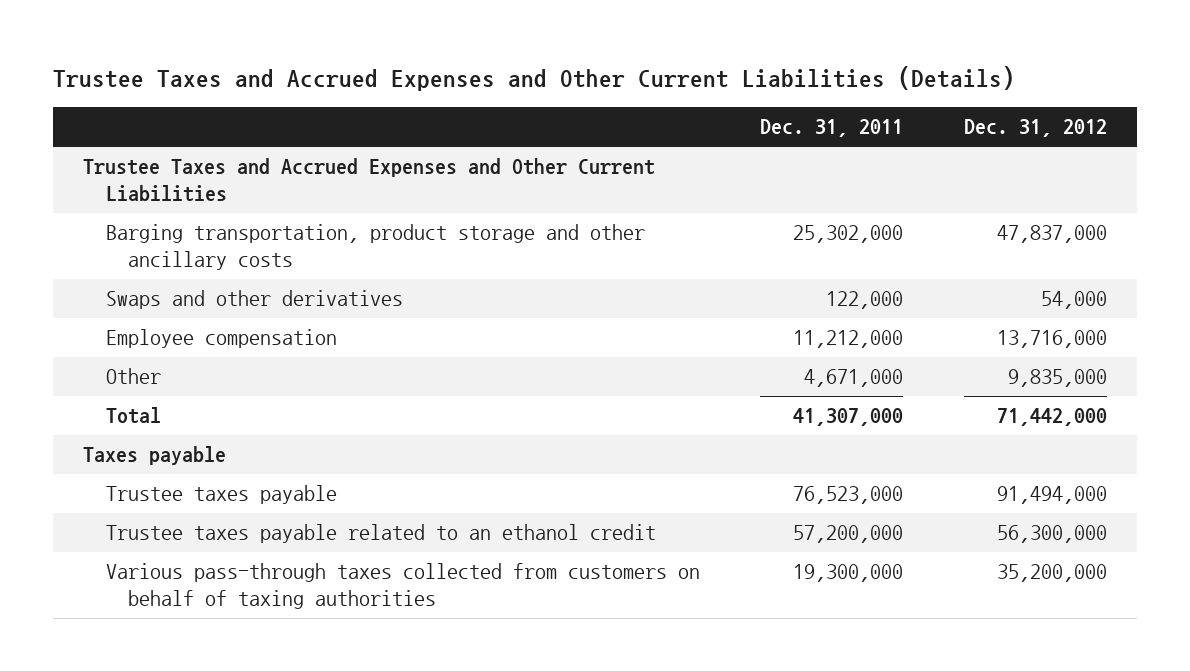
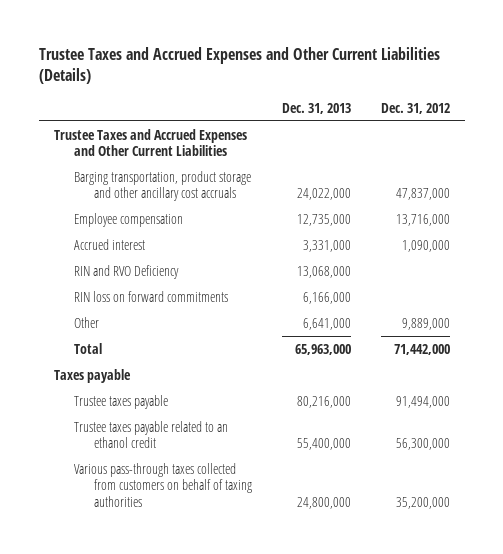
[760,119,904,138] Dec. 31, 2011 -> none
none -> [281,102,351,114] Dec. 31, 2013
[105,290,403,310] Swaps and other derivatives -> none
[105,224,645,271] Barging transportation, product storage and other ancillary costs -> [73,170,251,202] Barging transportation, product storage and other ancillary cost accruals
none -> [73,238,145,250] Accrued interest
none -> [73,264,179,279] RIN and RVO Deficiency
none -> [73,290,228,302] RIN loss on forward commitments
[1007,369,1107,388] 9,835,000 -> [401,317,450,330] 9,889,000

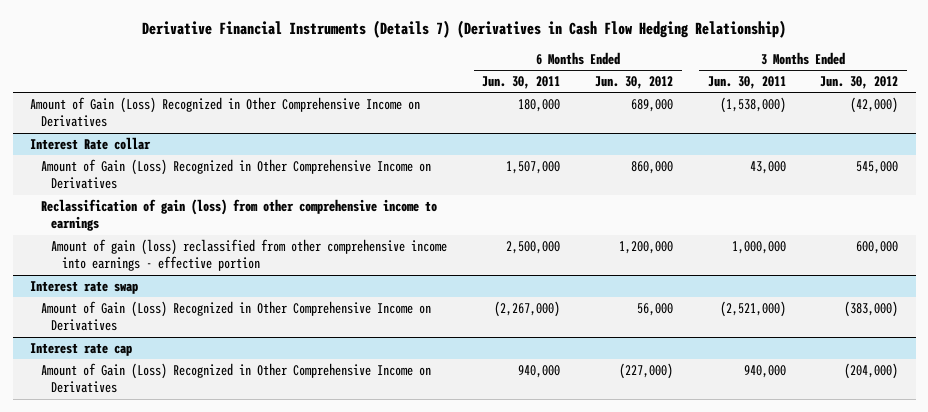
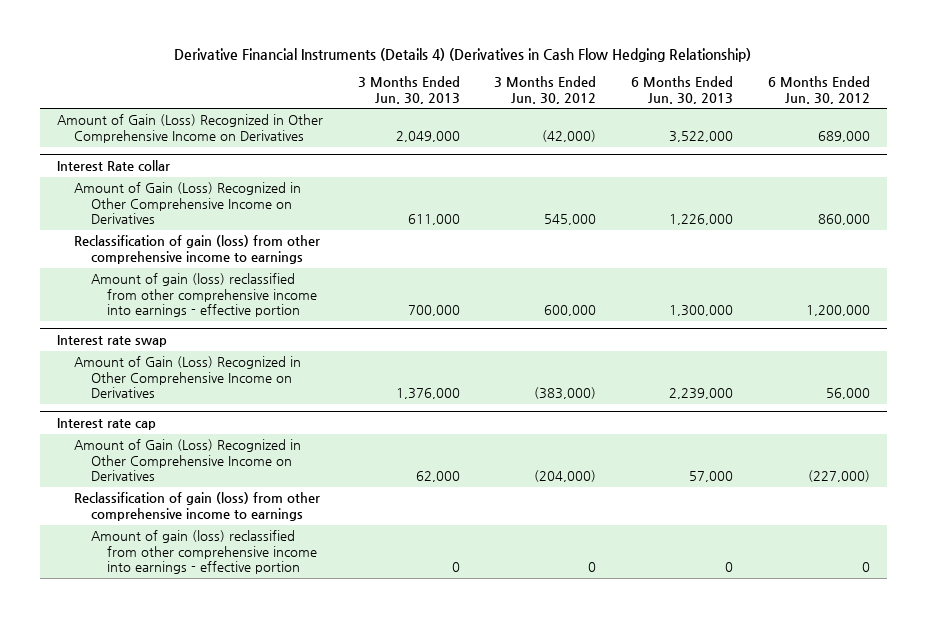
[142,20,787,39] Derivative Financial Instruments (Details 7) (Derivatives in Cash Flow Hedging Relationship) -> [174,47,752,62] Derivative Financial Instruments (Details 4) (Derivatives in Cash Flow Hedging Relationship)
[482,76,561,90] Jun. 30, 2011 -> none
[707,76,786,90] Jun. 30, 2011 -> none
none -> [357,76,460,104] 3 Months Ended Jun. 30, 2013
none -> [631,76,734,104] 6 Months Ended Jun. 30, 2013
none -> [73,492,320,521] Reclassification of gain (loss) from other comprehensive income to earnings
none -> [90,530,318,575] Amount of gain (loss) reclassified from other comprehensive income into earnings - effective portion

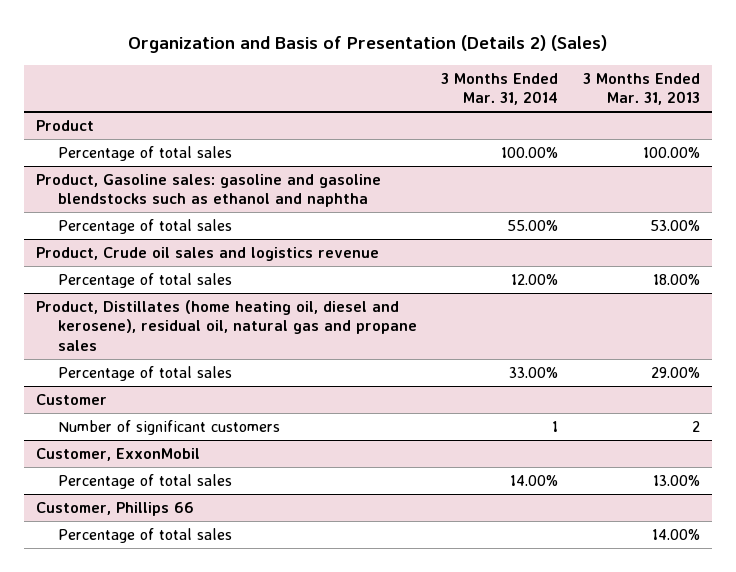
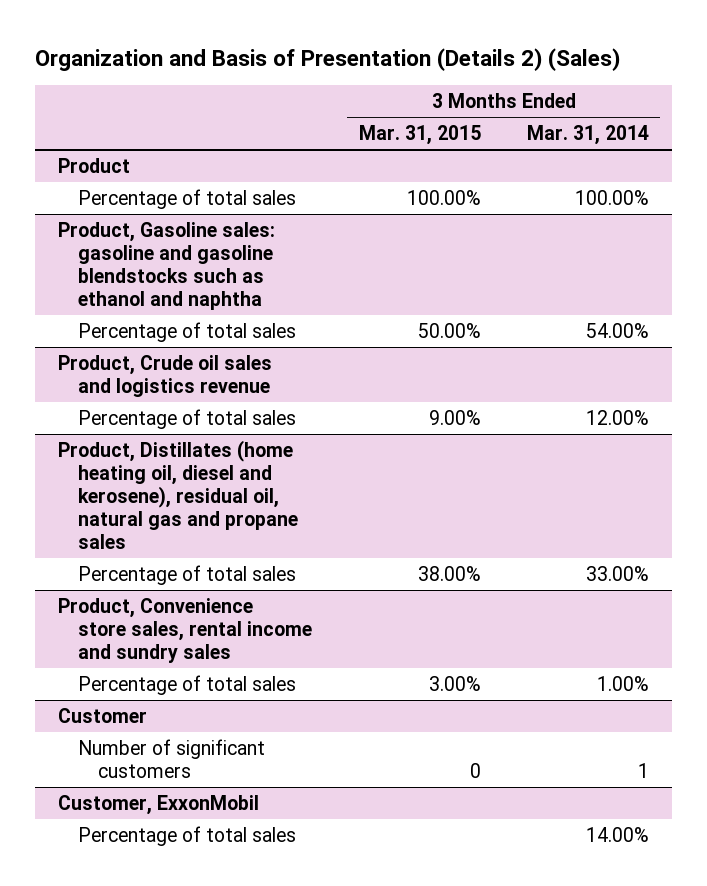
[582,73,700,106] 3 Months Ended Mar. 31, 2013 -> none
none -> [358,125,481,146] Mar. 31, 2015
[507,219,559,231] 55.00% -> [585,322,649,338] 54.00%
none -> [58,597,313,664] Product, Convenience store sales, rental income and sundry sales
none -> [78,674,297,695] Percentage of total sales
[35,501,194,516] Customer, Phillips 66 -> none
[57,527,232,543] Percentage of total sales -> none

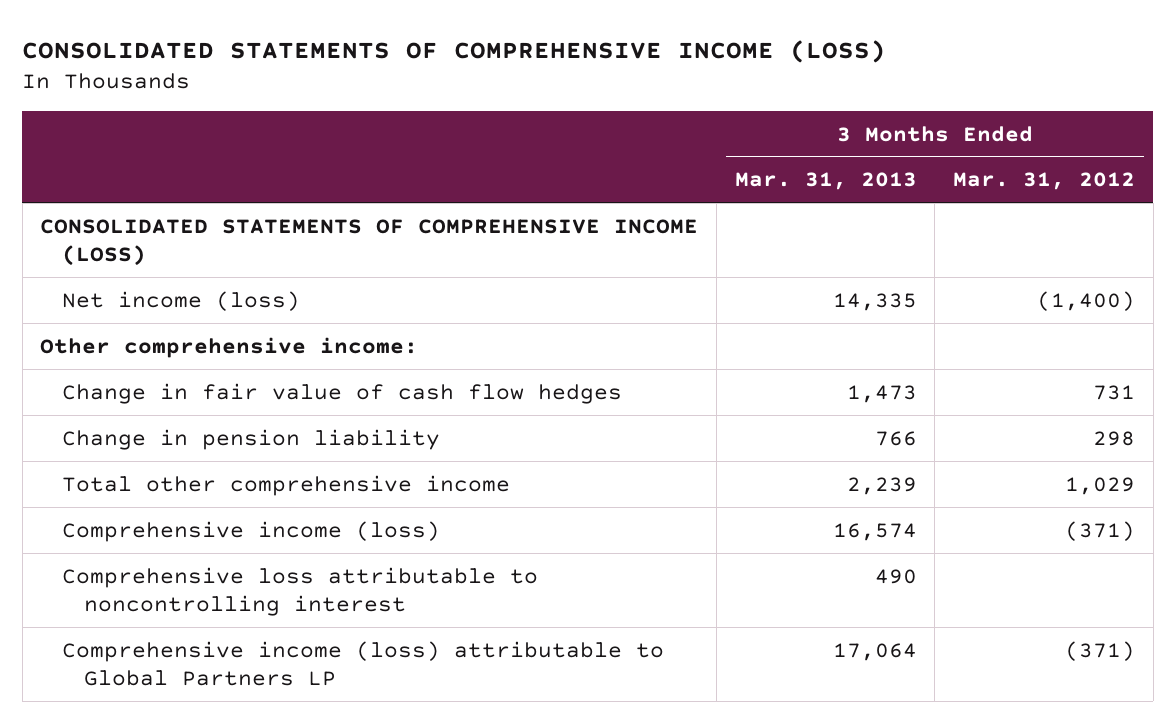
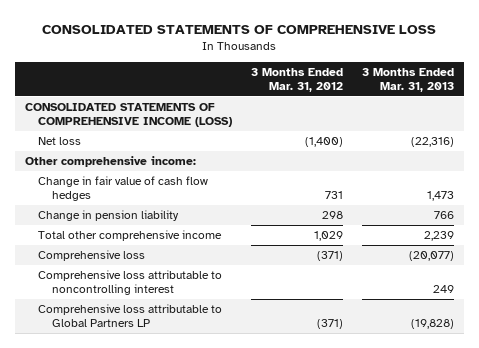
[22,39,887,63] CONSOLIDATED STATEMENTS OF COMPREHENSIVE INCOME (LOSS) -> [42,24,437,34] CONSOLIDATED STATEMENTS OF COMPREHENSIVE LOSS
[62,290,301,311] Net income (loss) -> [38,137,82,146] Net loss
[832,292,917,311] 14,335 -> [411,137,455,148] (22,316)
[62,520,441,542] Comprehensive income (loss) -> [38,250,146,262] Comprehensive loss
[832,522,917,541] 16,574 -> [409,251,455,262] (20,077)
[874,568,917,584] 490 -> [433,285,455,294] 249
[62,640,665,686] Comprehensive income (loss) attributable to Global Partners LP -> [38,304,223,328] Comprehensive loss attributable to Global Partners LP
[832,642,917,661] 17,064 -> [411,319,455,330] (19,828)

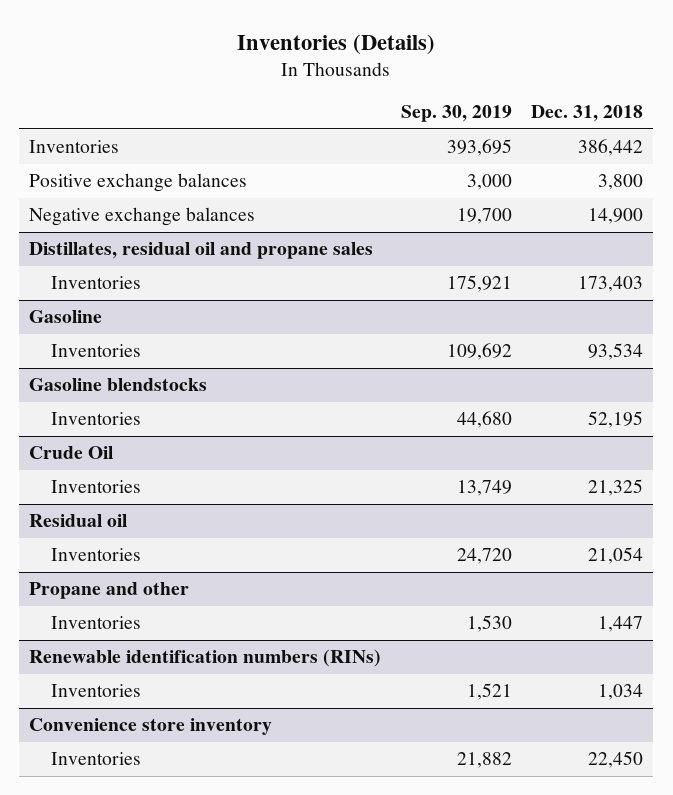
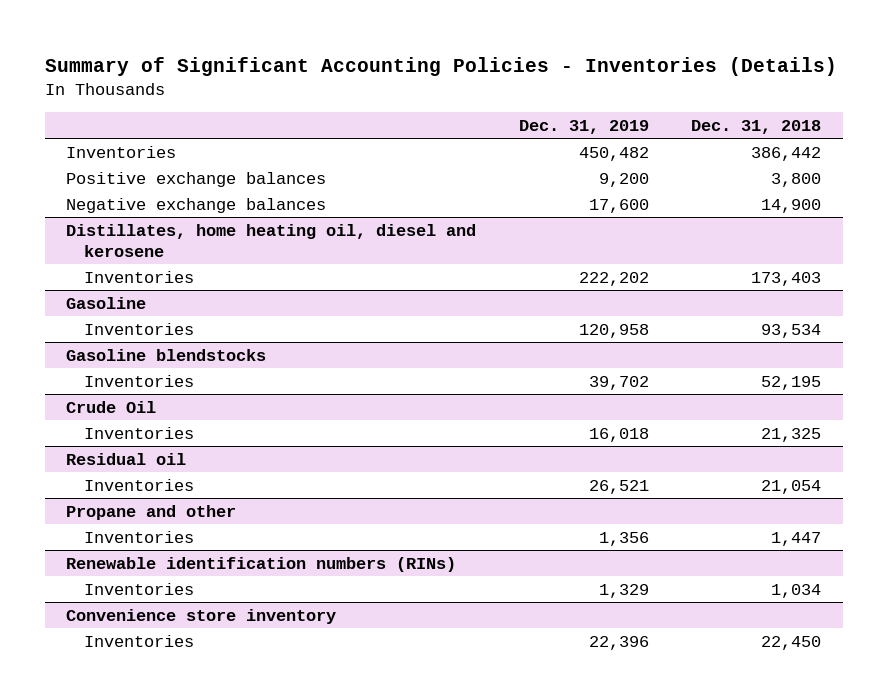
[237,33,436,54] Inventories (Details) -> [45,56,838,76] Summary of Significant Accounting Policies - Inventories (Details)
[400,105,512,123] Sep. 30, 2019 -> none
none -> [518,119,649,134] Dec. 31, 2019
[29,242,374,260] Distillates, residual oil and propane sales -> [66,223,477,257] Distillates, home heating oil, diesel and kerosene

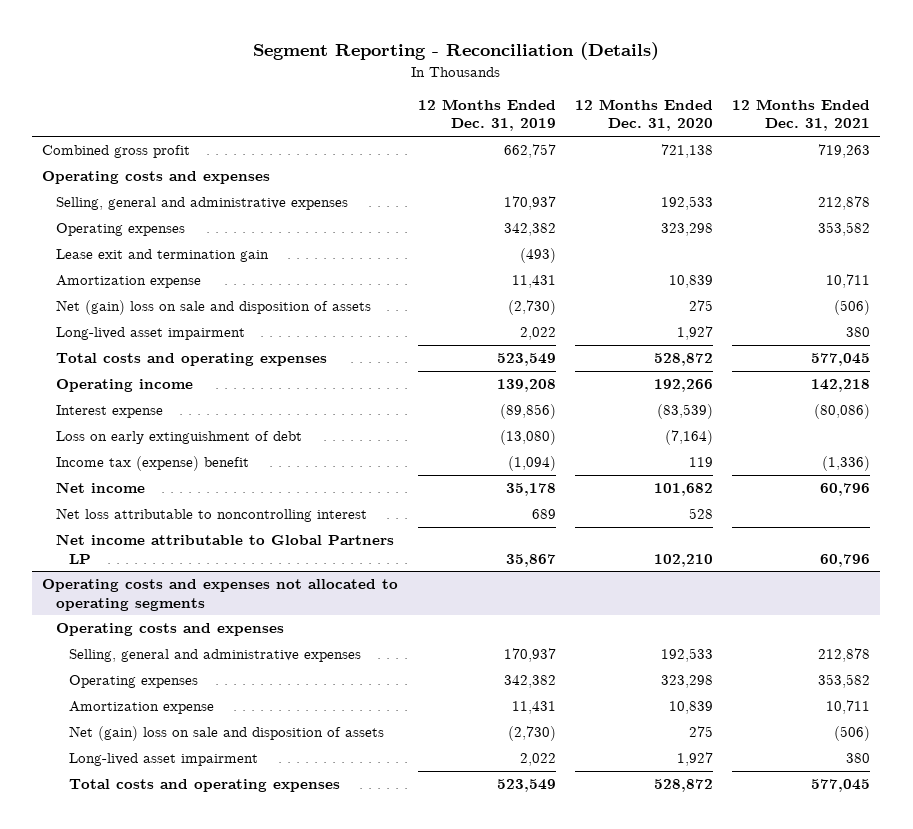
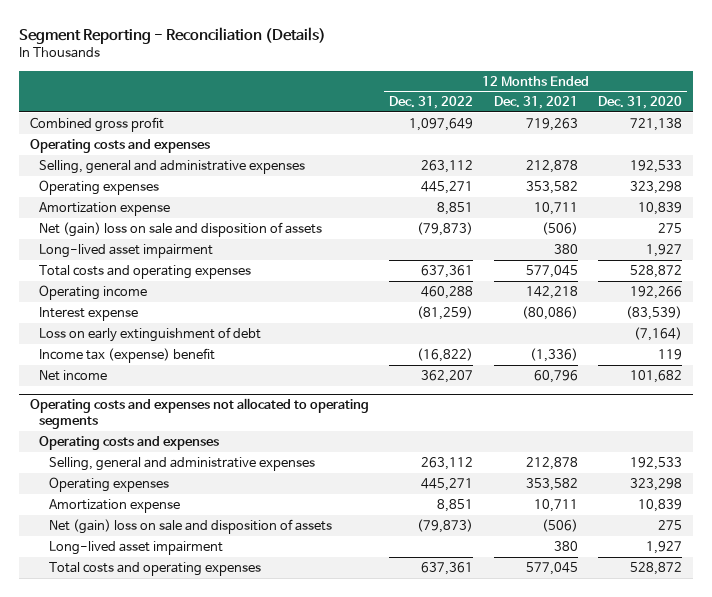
[417,99,556,132] 12 Months Ended Dec. 31, 2019 -> none
none -> [389,96,474,110] Dec. 31, 2022
[55,249,269,263] Lease exit and termination gain -> none
[55,508,367,523] Net loss attributable to noncontrolling interest -> none
[55,534,394,564] Net income attributable to Global Partners LP -> none

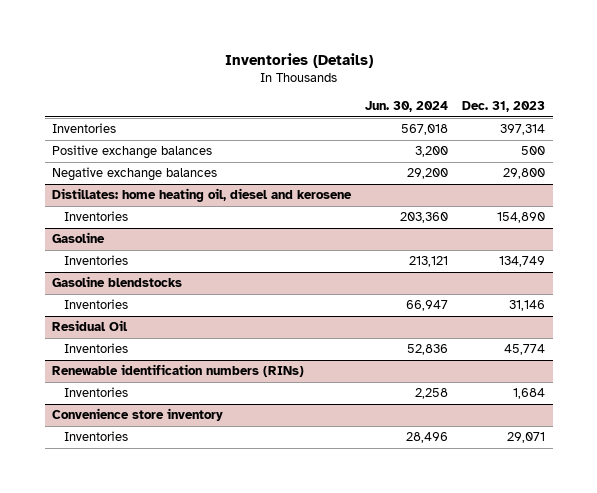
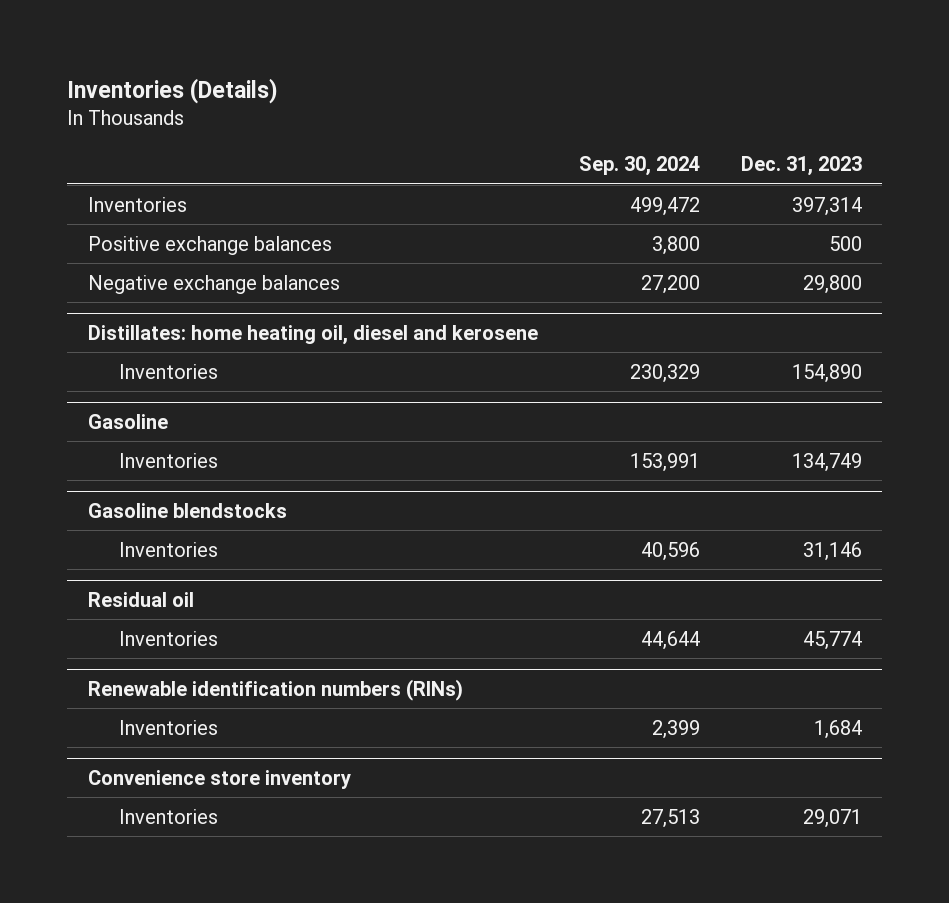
[365,101,449,113] Jun. 30, 2024 -> none
none -> [578,156,700,177] Sep. 30, 2024
[51,320,128,332] Residual Oil -> [87,592,194,608] Residual oil

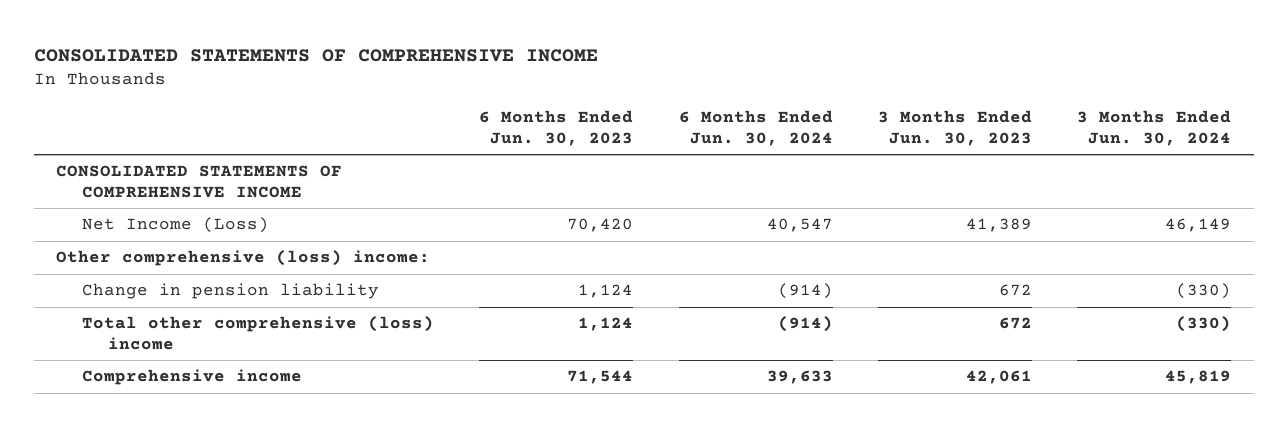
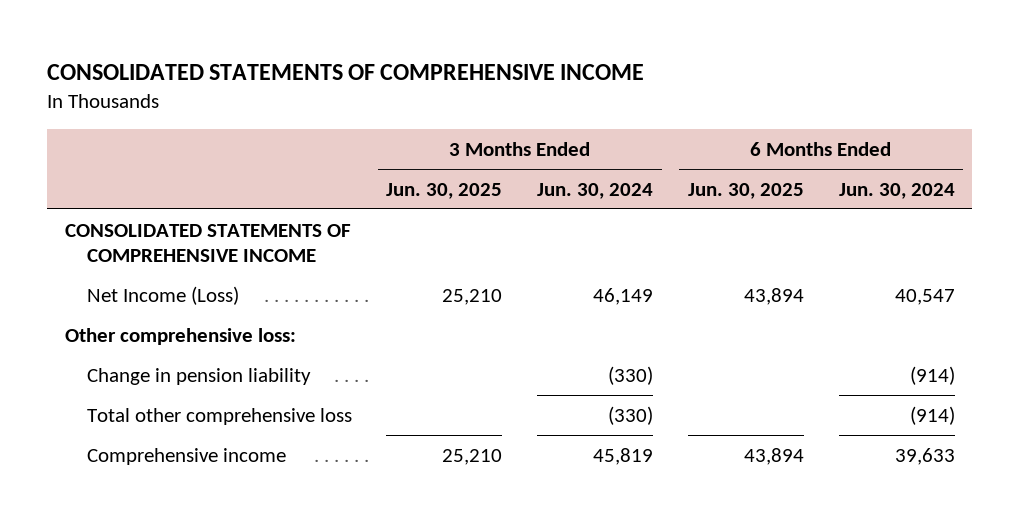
[479,110,634,147] 6 Months Ended Jun. 30, 2023 -> none
[877,110,1032,147] 3 Months Ended Jun. 30, 2023 -> none
none -> [386,182,503,199] Jun. 30, 2025
none -> [687,182,804,199] Jun. 30, 2025
[56,250,431,267] Other comprehensive (loss) income: -> [64,327,296,345] Other comprehensive loss:
[82,316,435,350] Total other comprehensive (loss) income -> [86,407,352,425] Total other comprehensive loss

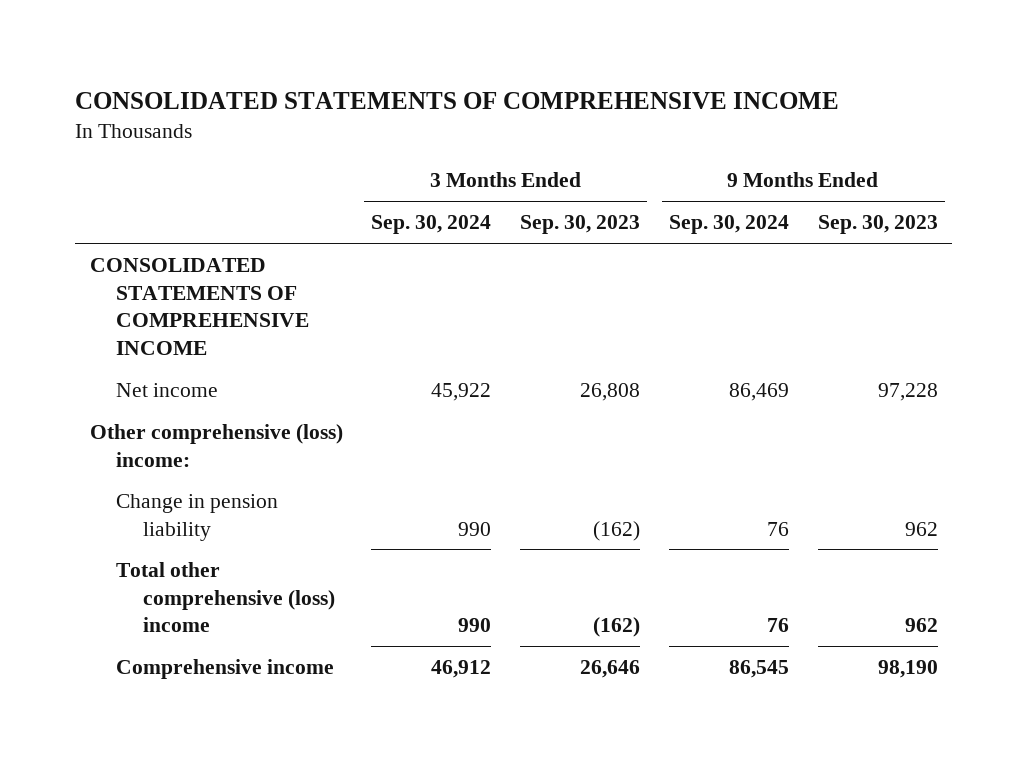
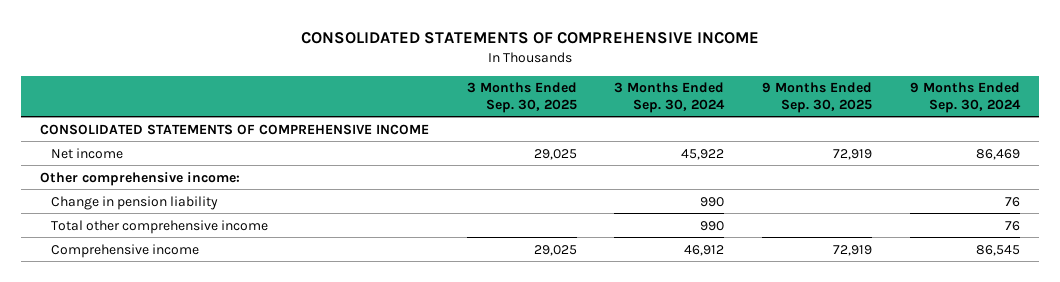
[520,215,641,235] Sep. 30, 2023 -> none
[817,215,938,235] Sep. 30, 2023 -> none
none -> [466,82,577,113] 3 Months Ended Sep. 30, 2025
none -> [762,82,873,113] 9 Months Ended Sep. 30, 2025
[89,423,343,467] Other comprehensive (loss) income: -> [39,171,240,186] Other comprehensive income:
[116,561,335,633] Total other comprehensive (loss) income -> [50,219,268,234] Total other comprehensive income

